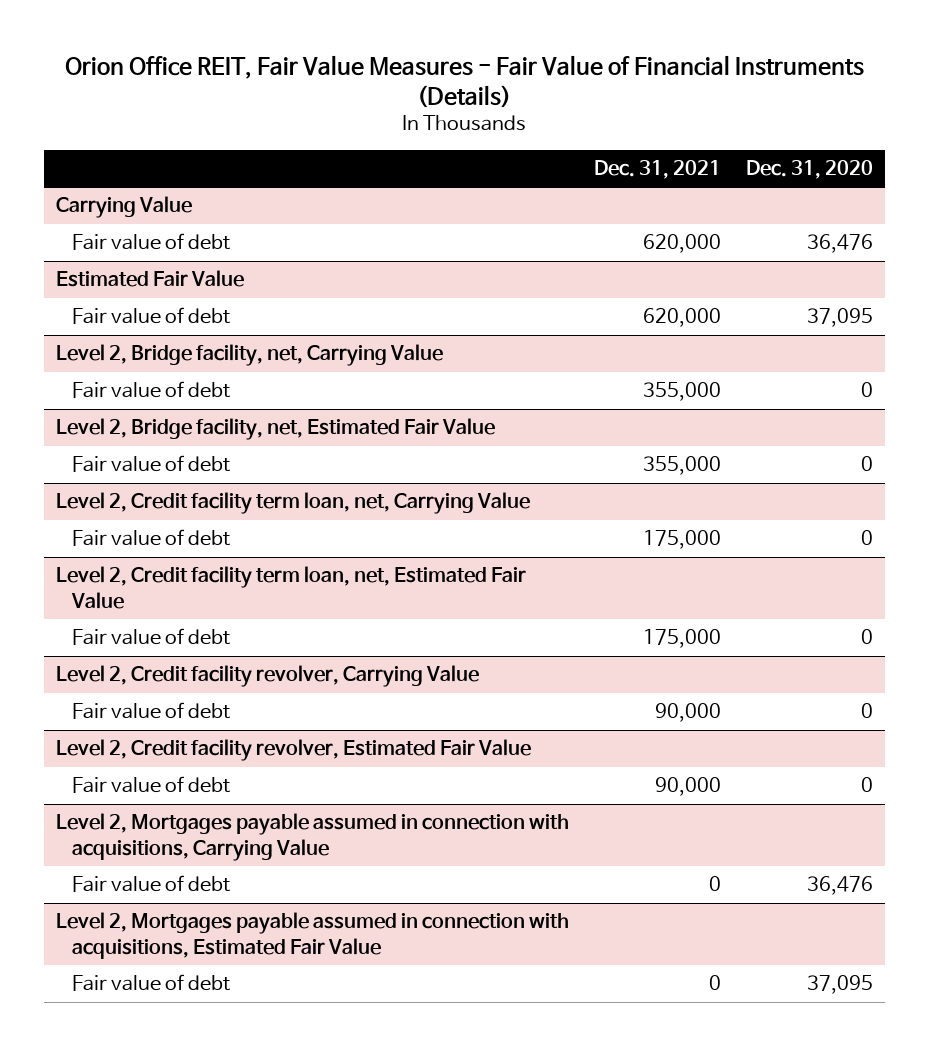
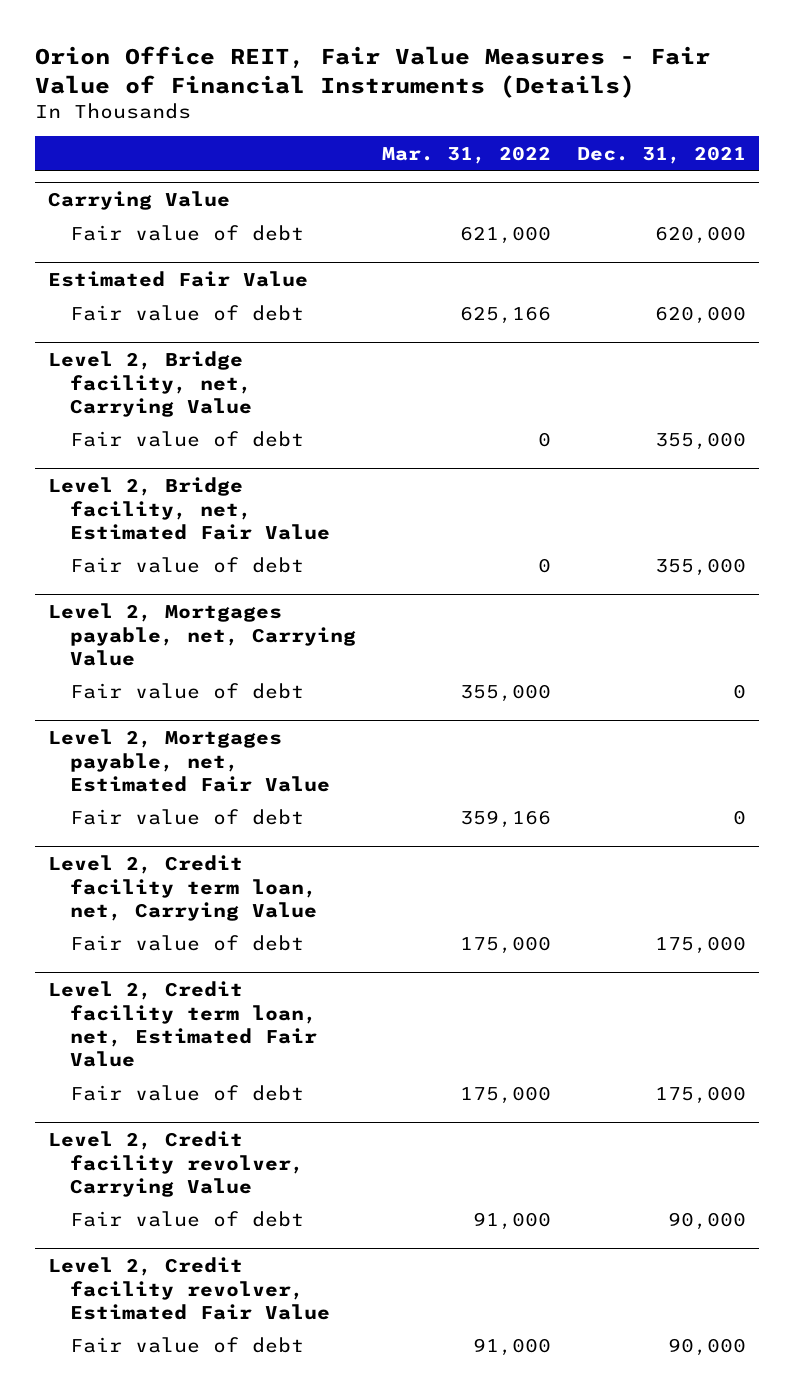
[745,160,873,180] Dec. 31, 2020 -> none
none -> [382,145,552,164] Mar. 31, 2022
none -> [48,603,357,667] Level 2, Mortgages payable, net, Carrying Value
none -> [70,683,305,700] Fair value of debt
none -> [48,729,331,793] Level 2, Mortgages payable, net, Estimated Fair Value
none -> [70,809,305,826] Fair value of debt
[56,813,570,861] Level 2, Mortgages payable assumed in connection with acquisitions, Carrying Value -> none
[72,875,231,893] Fair value of debt -> none
[56,912,570,959] Level 2, Mortgages payable assumed in connection with acquisitions, Estimated Fair Value -> none
[72,974,231,992] Fair value of debt -> none

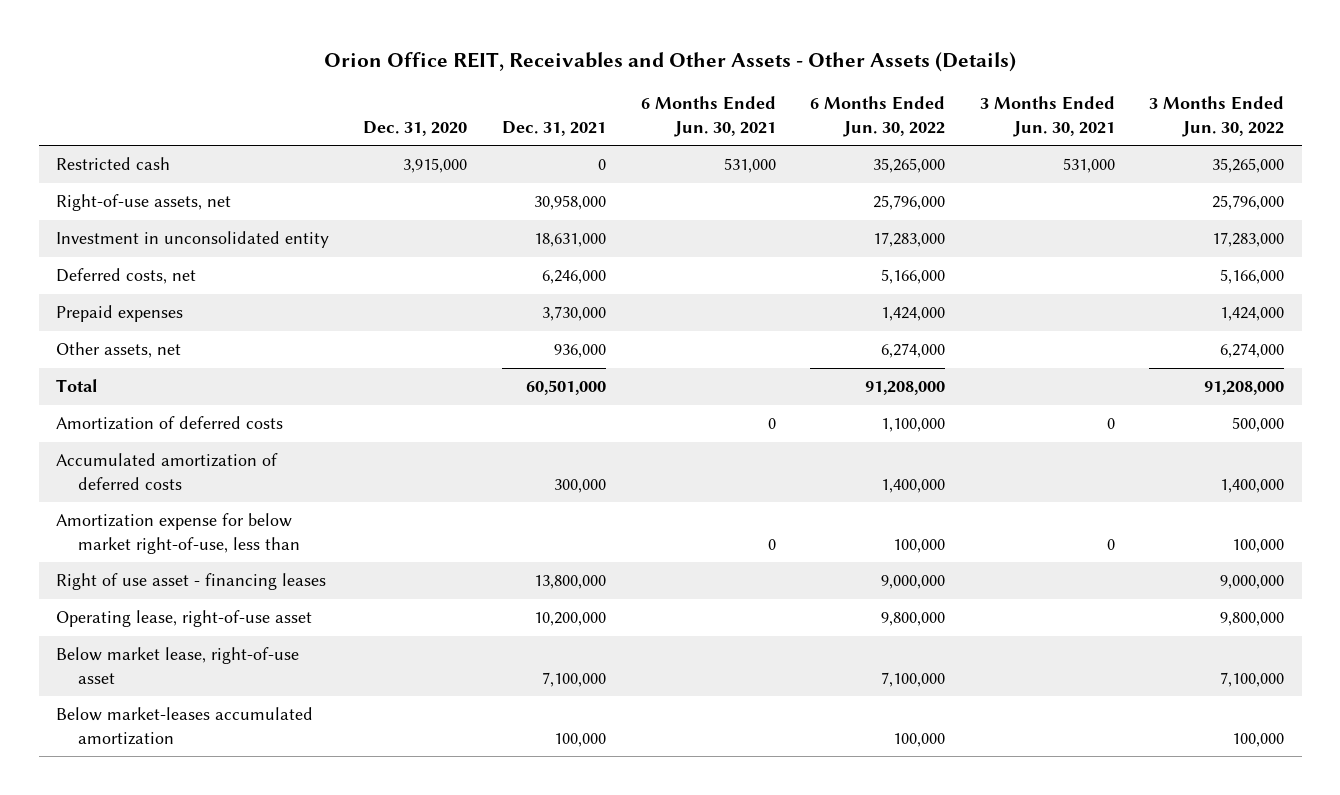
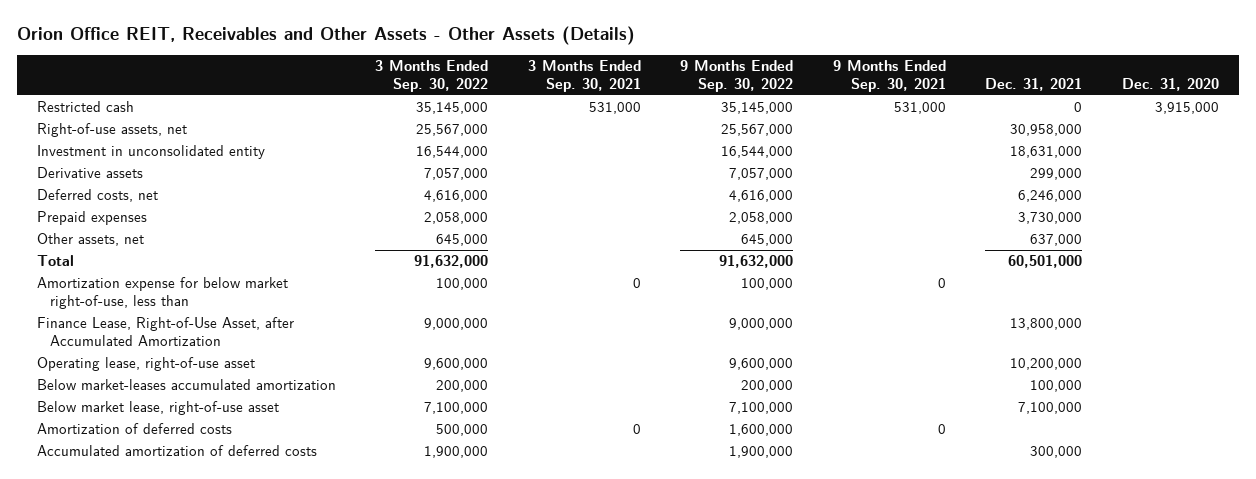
[640,96,776,137] 6 Months Ended Jun. 30, 2021 -> none
[810,96,946,137] 6 Months Ended Jun. 30, 2022 -> none
[979,96,1115,137] 3 Months Ended Jun. 30, 2021 -> none
[1149,96,1285,137] 3 Months Ended Jun. 30, 2022 -> none
none -> [375,60,489,93] 3 Months Ended Sep. 30, 2022
none -> [527,60,641,93] 3 Months Ended Sep. 30, 2021
none -> [680,60,794,93] 9 Months Ended Sep. 30, 2022
none -> [832,60,946,93] 9 Months Ended Sep. 30, 2021
none -> [36,167,143,179] Derivative assets
[554,344,607,359] 936,000 -> [1030,234,1083,247] 637,000
[55,573,326,591] Right of use asset - financing leases -> [36,317,294,347] Finance Lease, Right-of-Use Asset, after Accumulated Amortization
[55,647,299,684] Below market lease, right-of-use asset -> [36,401,279,416] Below market lease, right-of-use asset
[55,416,283,431] Amortization of deferred costs -> [36,423,232,435] Amortization of deferred costs
[55,453,278,490] Accumulated amortization of deferred costs -> [36,445,317,457] Accumulated amortization of deferred costs

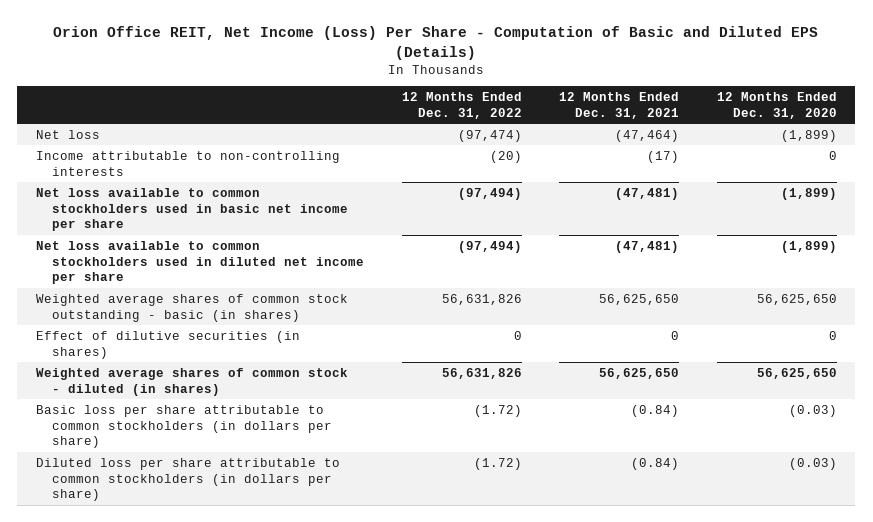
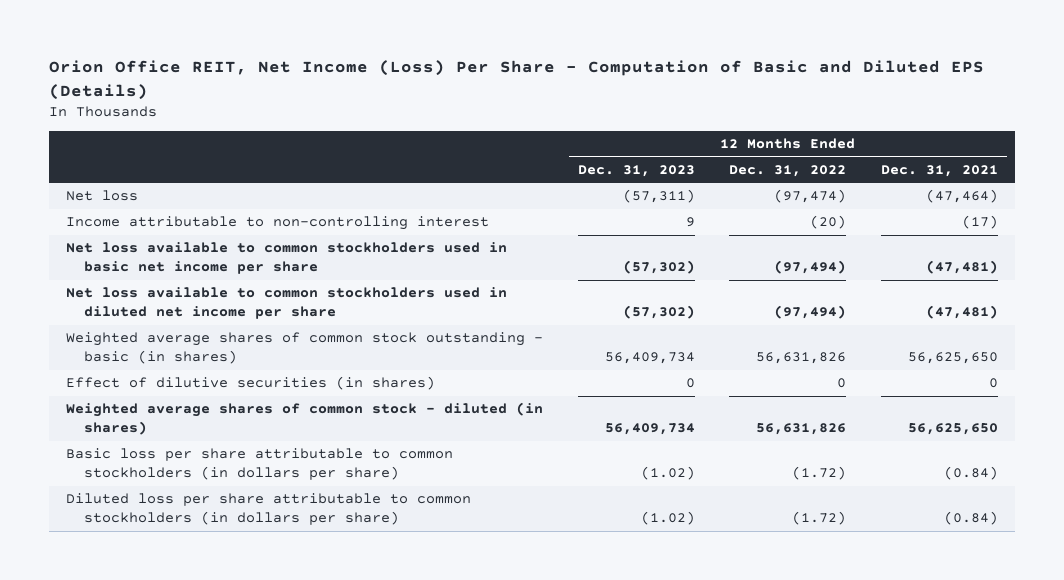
[716,91,837,119] 12 Months Ended Dec. 31, 2020 -> none
none -> [577,164,695,177] Dec. 31, 2023
[36,150,341,176] Income attributable to non-controlling interests -> [66,216,490,231] Income attributable to non-controlling interest

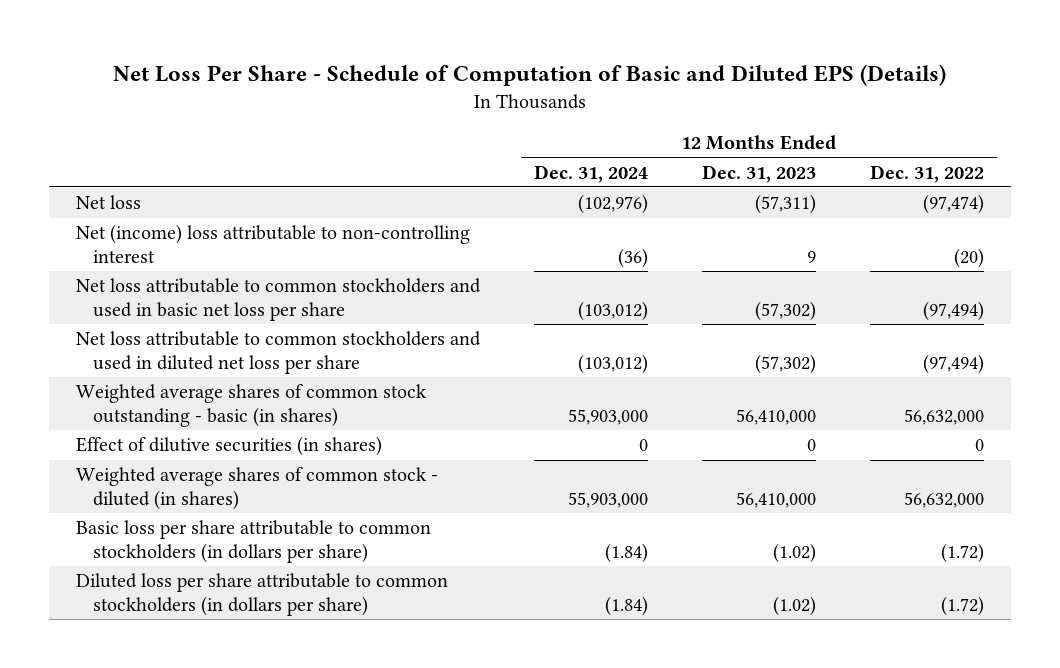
[49,60,985,100] Orion Office REIT, Net Income (Loss) Per Share - Computation of Basic and Diluted EPS (Details) -> [113,63,947,86] Net Loss Per Share - Schedule of Computation of Basic and Diluted EPS (Details)
[881,164,999,177] Dec. 31, 2021 -> none
none -> [534,164,649,183] Dec. 31, 2024
[66,216,490,231] Income attributable to non-controlling interest -> [76,224,471,264] Net (income) loss attributable to non-controlling interest
[66,242,508,275] Net loss available to common stockholders used in basic net income per share -> [76,278,482,322] Net loss attributable to common stockholders and used in basic net loss per share
[66,287,508,320] Net loss available to common stockholders used in diluted net income per share -> [76,331,482,375] Net loss attributable to common stockholders and used in diluted net loss per share
[604,352,695,365] 56,409,734 -> [736,409,817,426] 56,410,000
[756,352,847,365] 56,631,826 -> [904,409,985,426] 56,632,000
[604,423,695,436] 56,409,734 -> [736,492,817,509] 56,410,000
[756,423,847,436] 56,631,826 -> [904,492,985,509] 56,632,000

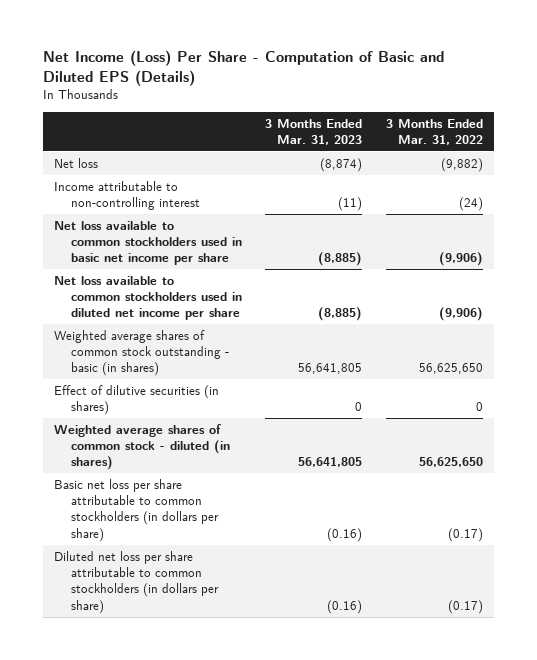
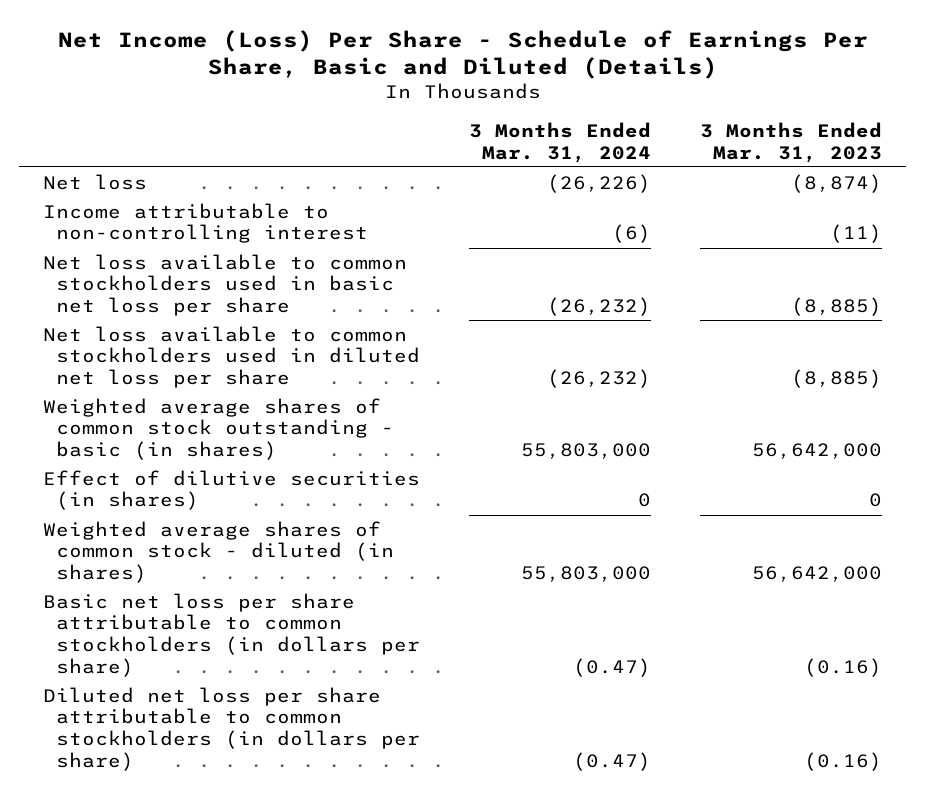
[42,50,444,87] Net Income (Loss) Per Share - Computation of Basic and Diluted EPS (Details) -> [57,29,868,80] Net Income (Loss) Per Share - Schedule of Earnings Per Share, Basic and Diluted (Details)
[385,118,483,145] 3 Months Ended Mar. 31, 2022 -> none
none -> [469,121,652,163] 3 Months Ended Mar. 31, 2024
[54,220,243,266] Net loss available to common stockholders used in basic net income per share -> [43,253,408,317] Net loss available to common stockholders used in basic net loss per share
[54,275,243,321] Net loss available to common stockholders used in diluted net income per share -> [43,325,421,389] Net loss available to common stockholders used in diluted net loss per share
[298,363,363,375] 56,641,805 -> [751,443,882,460] 56,642,000
[298,457,363,468] 56,641,805 -> [751,566,882,583] 56,642,000

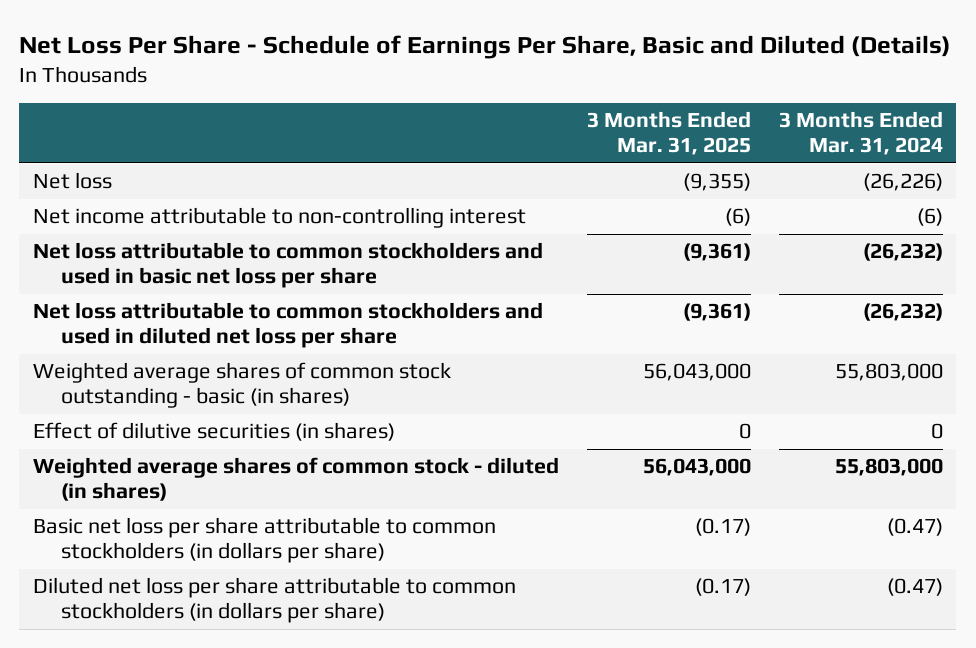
[57,29,868,80] Net Income (Loss) Per Share - Schedule of Earnings Per Share, Basic and Diluted (Details) -> [19,34,952,59] Net Loss Per Share - Schedule of Earnings Per Share, Basic and Diluted (Details)
[699,121,882,163] 3 Months Ended Mar. 31, 2023 -> none
none -> [586,111,751,156] 3 Months Ended Mar. 31, 2025
[43,202,369,244] Income attributable to non-controlling interest -> [33,207,527,229] Net income attributable to non-controlling interest
[43,253,408,317] Net loss available to common stockholders used in basic net loss per share -> [33,242,544,289] Net loss attributable to common stockholders and used in basic net loss per share
[43,325,421,389] Net loss available to common stockholders used in diluted net loss per share -> [33,302,544,349] Net loss attributable to common stockholders and used in diluted net loss per share

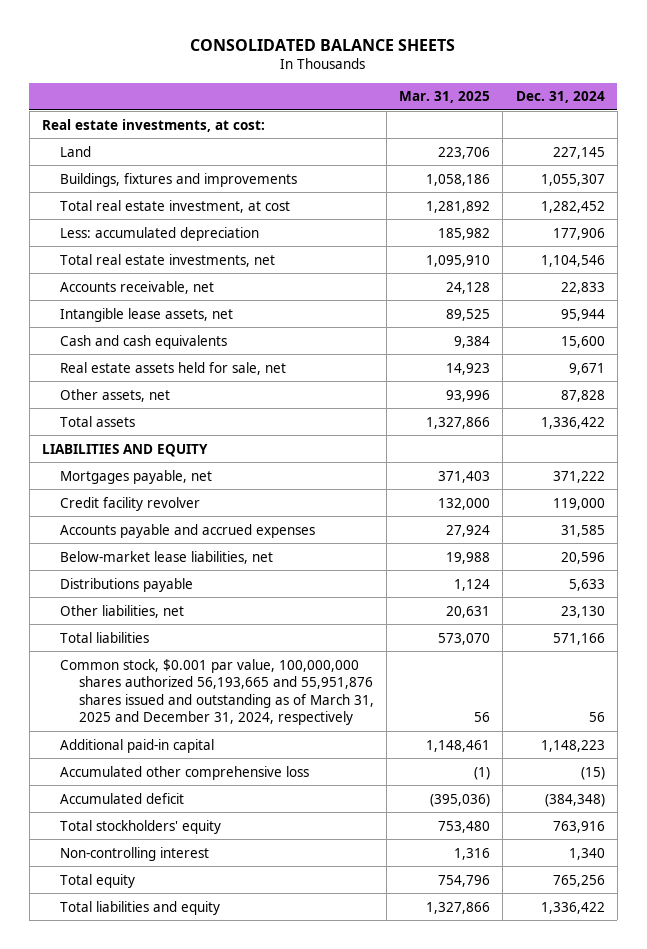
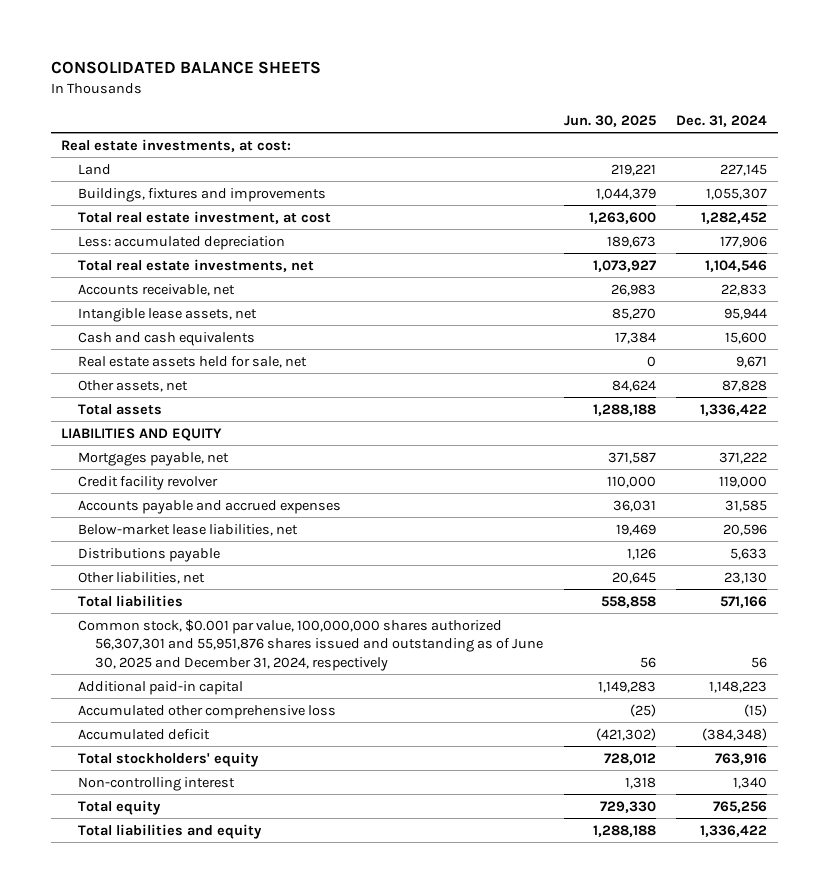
[399,91,491,104] Mar. 31, 2025 -> none
none -> [563,114,656,127] Jun. 30, 2025
[60,658,374,726] Common stock, $0.001 par value, 100,000,000 shares authorized 56,193,665 and 55,951,876 shares issued and outstanding as of March 31, 2025 and December 31, 2024, respectively -> [78,618,544,671] Common stock, $0.001 par value, 100,000,000 shares authorized 56,307,301 and 55,951,876 shares issued and outstanding as of June 30, 2025 and December 31, 2024, respectively

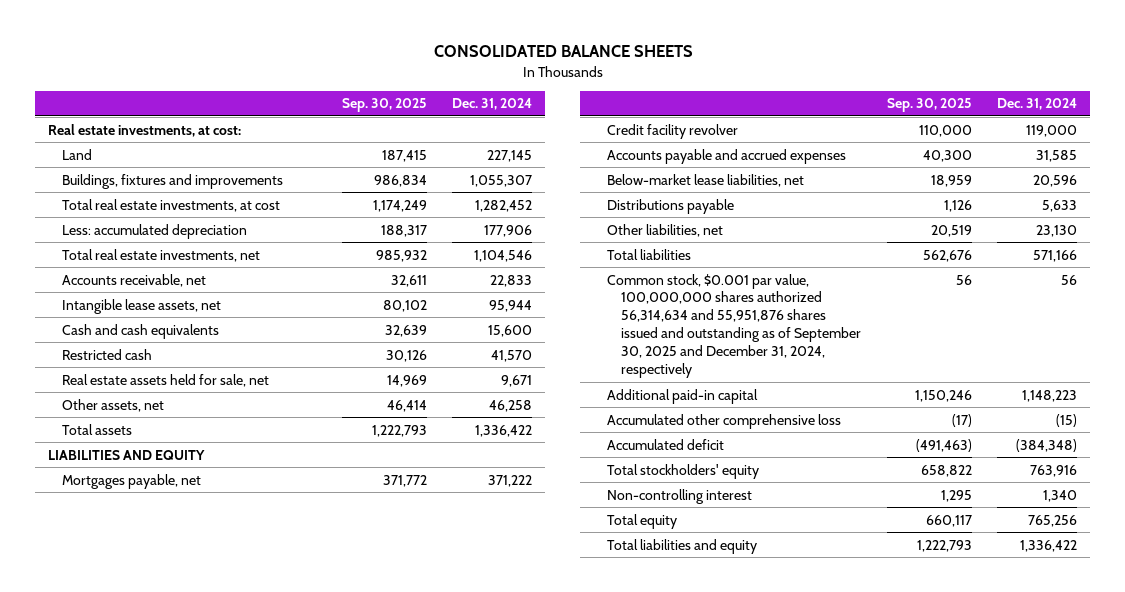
[563,114,656,127] Jun. 30, 2025 -> none
none -> [341,98,427,113] Sep. 30, 2025
[78,210,332,224] Total real estate investment, at cost -> [62,198,281,212] Total real estate investments, at cost
none -> [62,348,153,360] Restricted cash
[722,379,768,392] 87,828 -> [489,399,533,412] 46,258
[78,618,544,671] Common stock, $0.001 par value, 100,000,000 shares authorized 56,307,301 and 55,951,876 shares issued and outstanding as of June 30, 2025 and December 31, 2024, respectively -> [607,273,861,379] Common stock, $0.001 par value, 100,000,000 shares authorized 56,314,634 and 55,951,876 shares issued and outstanding as of September 30, 2025 and December 31, 2024, respectively

